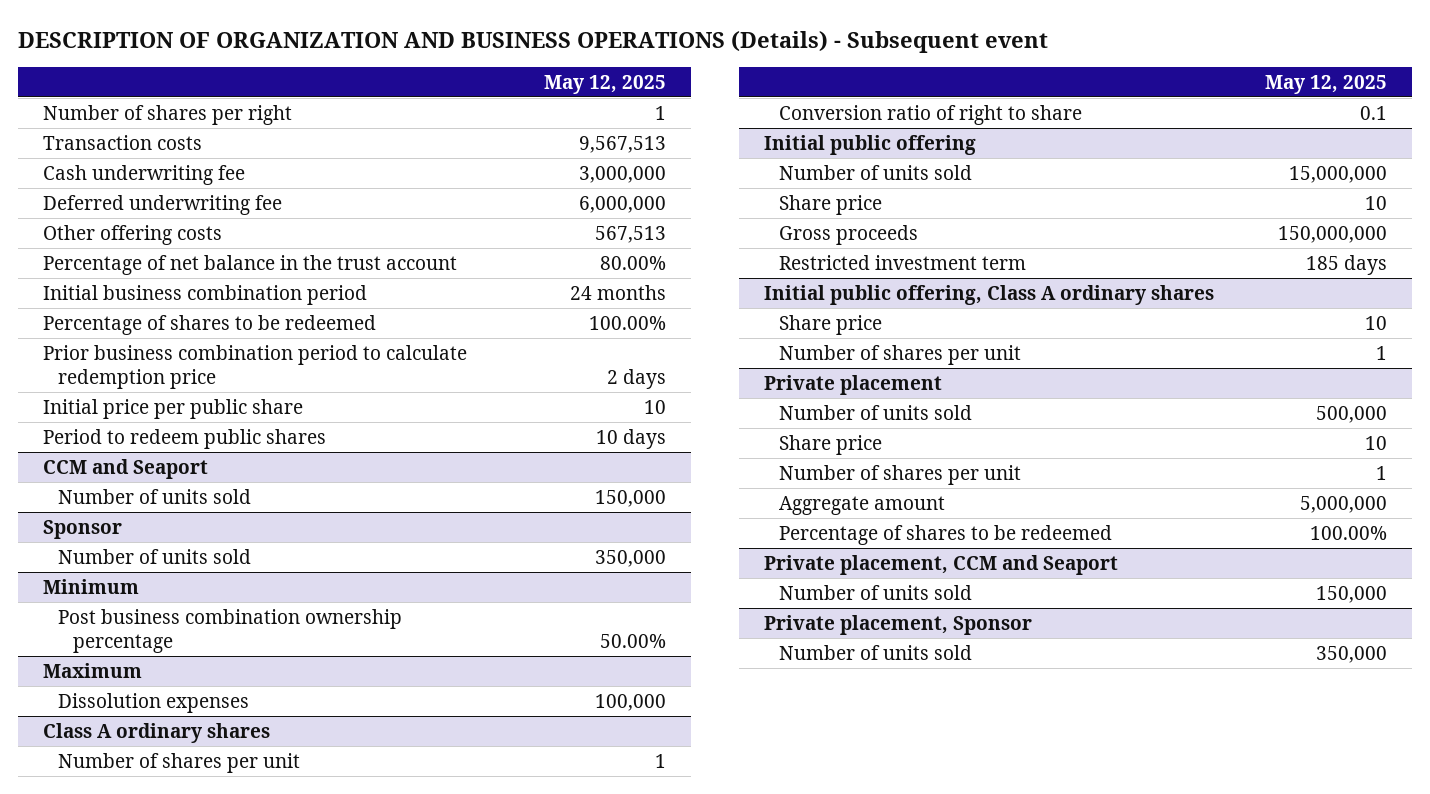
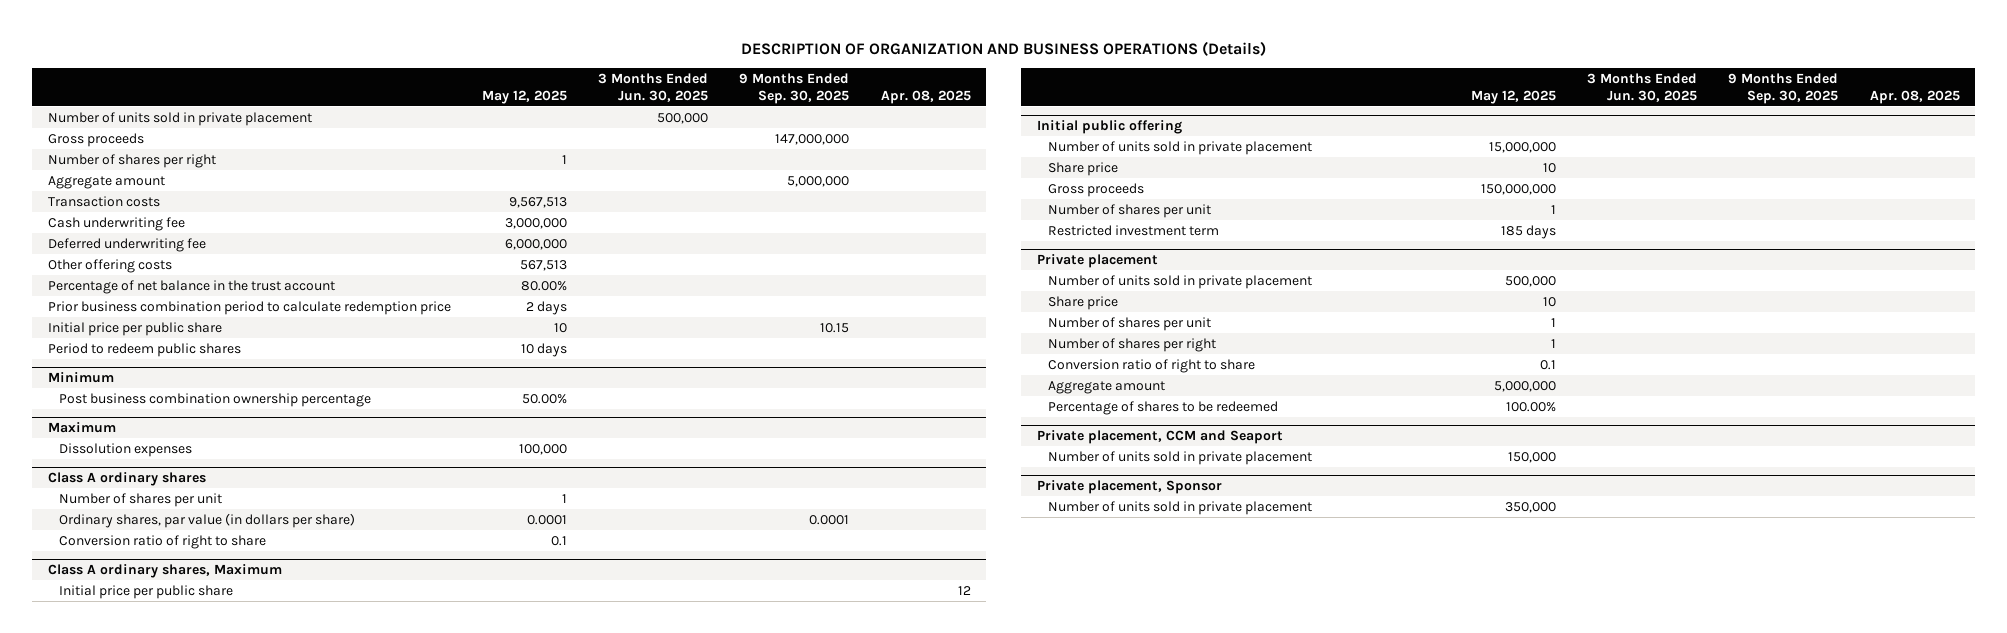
[18,30,1049,53] DESCRIPTION OF ORGANIZATION AND BUSINESS OPERATIONS (Details) - Subsequent event -> [740,41,1266,57] DESCRIPTION OF ORGANIZATION AND BUSINESS OPERATIONS (Details)
none -> [598,73,709,103] 3 Months Ended Jun. 30, 2025
none -> [739,73,850,105] 9 Months Ended Sep. 30, 2025
none -> [880,90,971,105] Apr. 08, 2025
none -> [47,111,312,126] Number of units sold in private placement
none -> [47,132,144,147] Gross proceeds
none -> [47,175,165,189] Aggregate amount
[43,284,368,305] Initial business combination period -> none
[43,314,377,335] Percentage of shares to be redeemed -> none
[43,458,209,479] CCM and Seaport -> none
[57,488,251,504] Number of units sold -> none
[43,519,123,539] Sponsor -> none
[57,548,251,564] Number of units sold -> none
none -> [59,512,356,528] Ordinary shares, par value (in dollars per share)
none -> [47,564,282,579] Class A ordinary shares, Maximum
none -> [59,584,234,599] Initial price per public share
[778,164,972,180] Number of units sold -> [1048,140,1313,155] Number of units sold in private placement
[764,284,1215,305] Initial public offering, Class A ordinary shares -> none
[778,314,882,335] Share price -> none
[778,254,1026,270] Restricted investment term -> [1048,224,1220,236] Restricted investment term
[778,404,972,420] Number of units sold -> [1048,274,1313,289] Number of units sold in private placement
none -> [1048,337,1217,352] Number of shares per right
none -> [1048,358,1256,373] Conversion ratio of right to share
[778,584,972,600] Number of units sold -> [1048,450,1313,465] Number of units sold in private placement
[778,644,972,660] Number of units sold -> [1048,500,1313,515] Number of units sold in private placement

